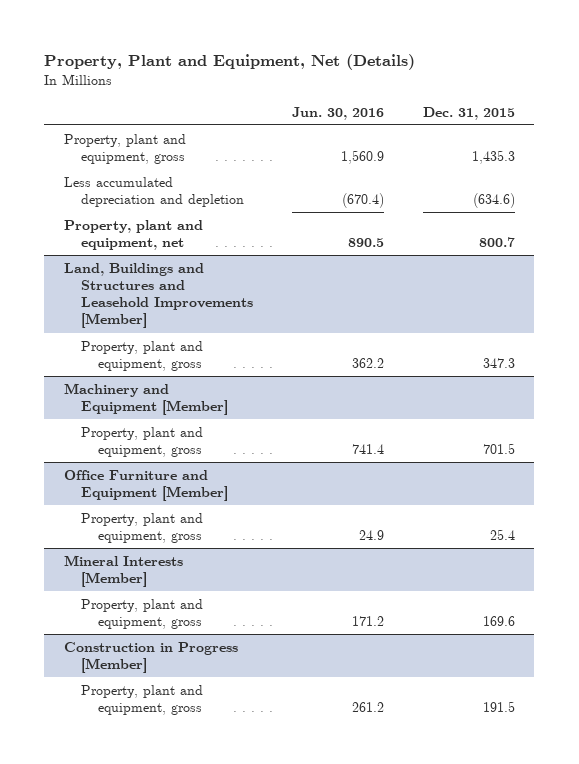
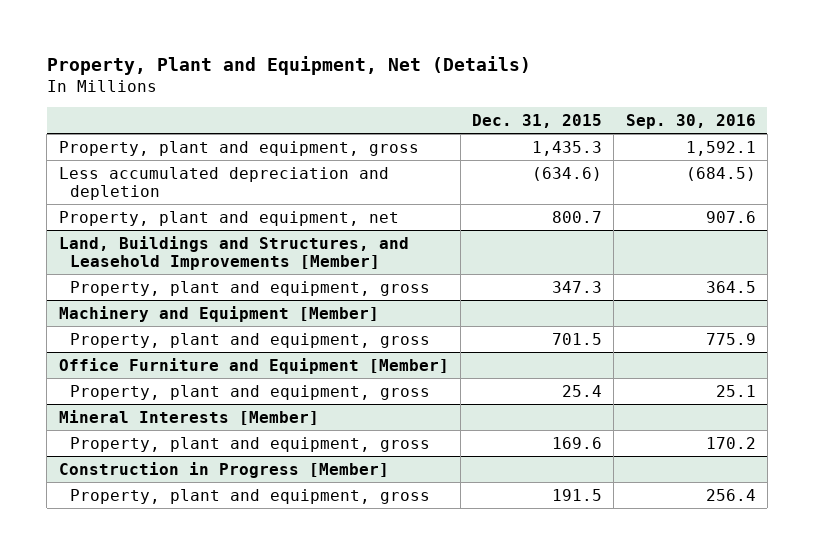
[292,106,385,120] Jun. 30, 2016 -> none
none -> [625,113,756,129] Sep. 30, 2016
[63,262,254,329] Land, Buildings and Structures and Leasehold Improvements [Member] -> [58,235,409,270] Land, Buildings and Structures, and Leasehold Improvements [Member]

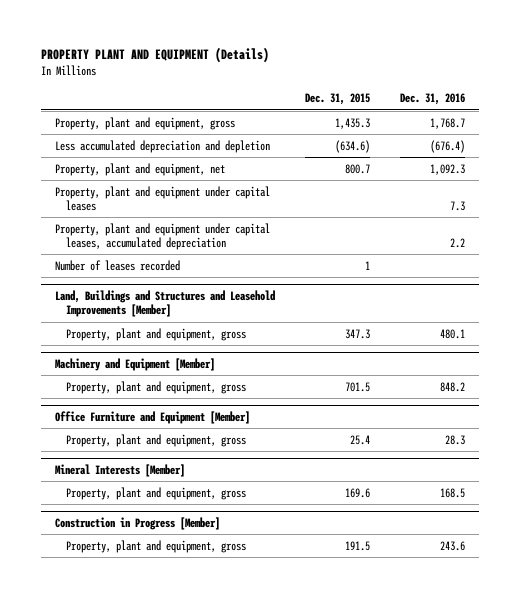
[46,55,531,75] Property, Plant and Equipment, Net (Details) -> [40,46,269,63] PROPERTY PLANT AND EQUIPMENT (Details)
[625,113,756,129] Sep. 30, 2016 -> none
none -> [399,93,465,106] Dec. 31, 2016
none -> [55,185,271,211] Property, plant and equipment under capital leases
none -> [55,222,271,250] Property, plant and equipment under capital leases, accumulated depreciation
none -> [55,259,181,271] Number of leases recorded
[58,235,409,270] Land, Buildings and Structures, and Leasehold Improvements [Member] -> [55,289,276,318] Land, Buildings and Structures and Leasehold Improvements [Member]

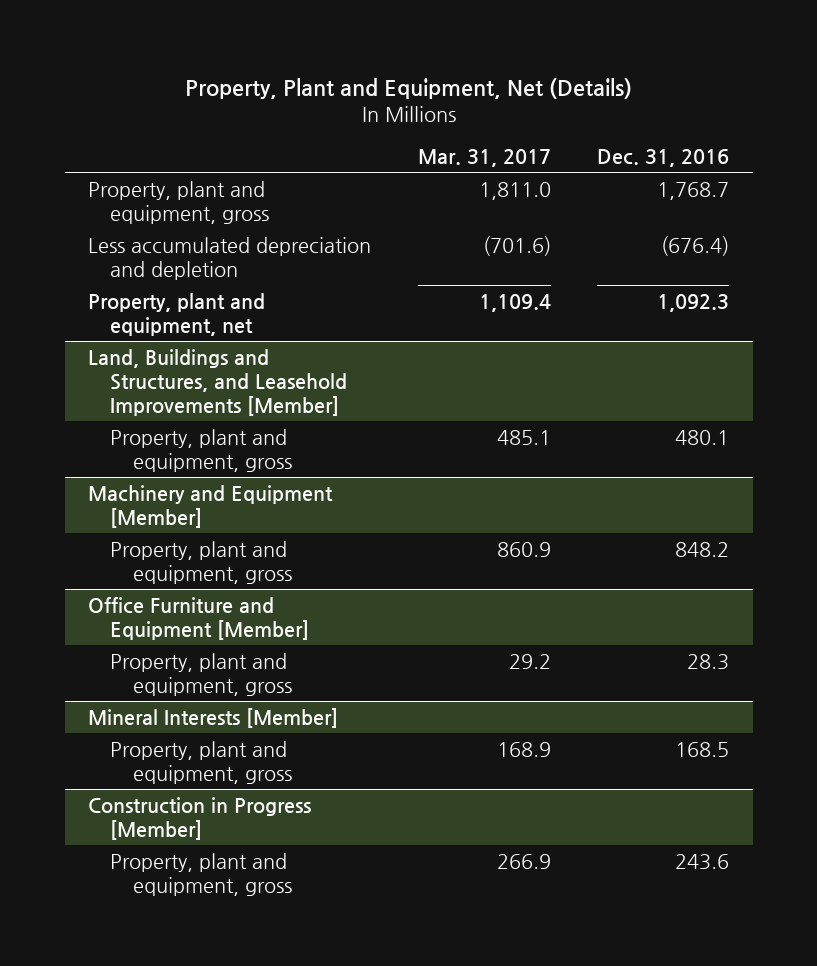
[40,46,269,63] PROPERTY PLANT AND EQUIPMENT (Details) -> [184,77,632,99] Property, Plant and Equipment, Net (Details)
[305,93,371,106] Dec. 31, 2015 -> none
none -> [417,148,551,167] Mar. 31, 2017
[55,185,271,211] Property, plant and equipment under capital leases -> none
[55,222,271,250] Property, plant and equipment under capital leases, accumulated depreciation -> none
[55,259,181,271] Number of leases recorded -> none
[55,289,276,318] Land, Buildings and Structures and Leasehold Improvements [Member] -> [88,348,348,417] Land, Buildings and Structures, and Leasehold Improvements [Member]

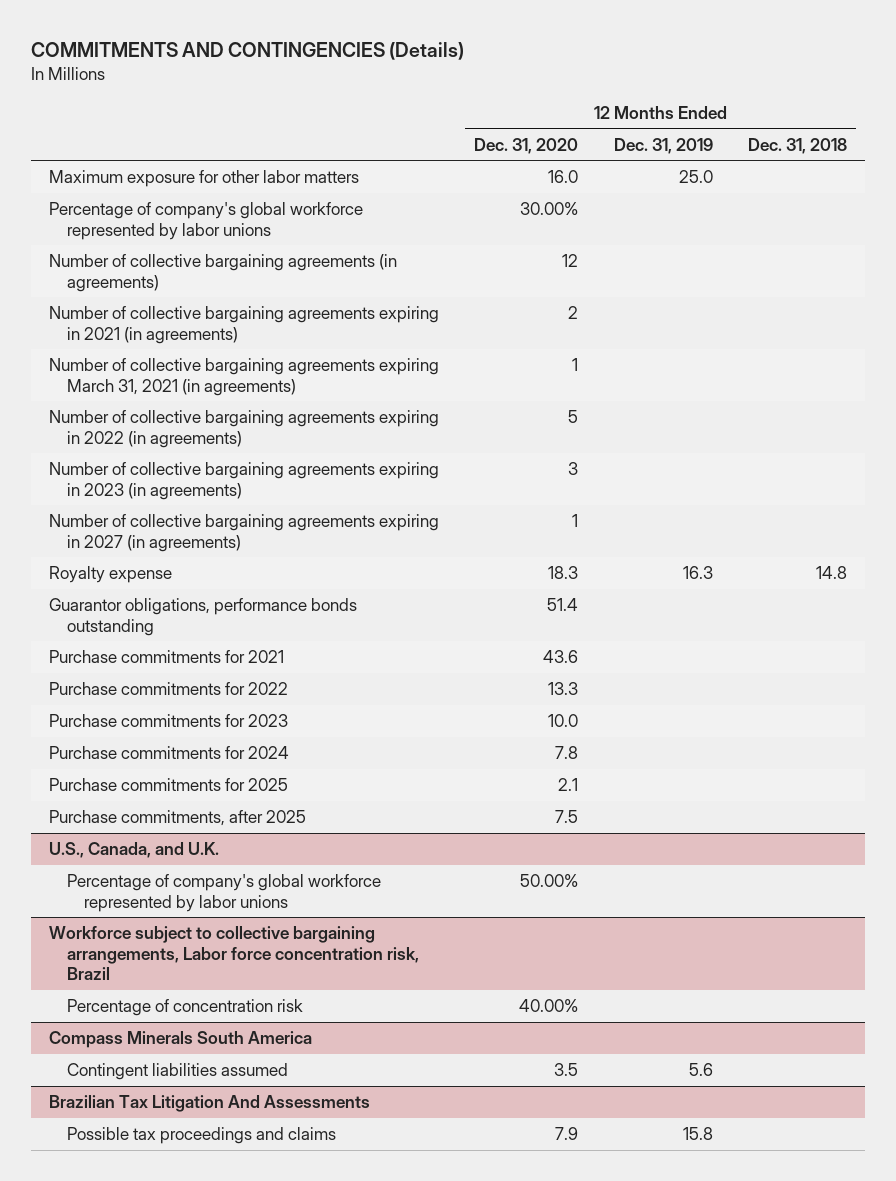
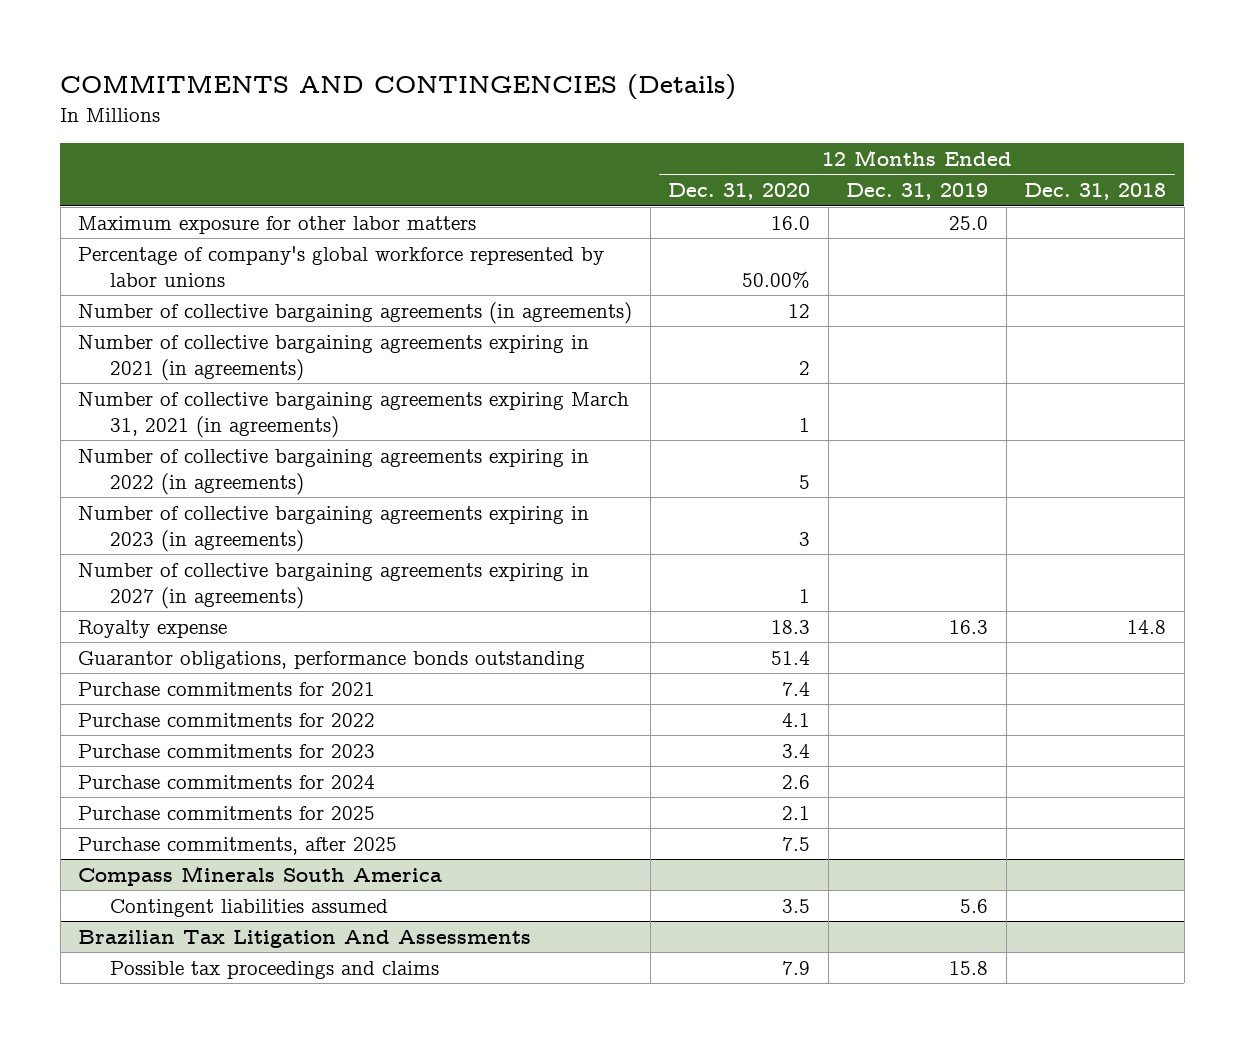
[520,202,579,216] 30.00% -> [742,270,811,288] 50.00%
[543,650,579,664] 43.6 -> [782,681,811,696] 7.4
[548,682,579,696] 13.3 -> [782,712,811,727] 4.1
[548,714,579,728] 10.0 -> [782,743,811,758] 3.4
[555,746,579,760] 7.8 -> [782,774,811,789] 2.6
[48,842,219,859] U.S., Canada, and U.K. -> none
[66,874,381,912] Percentage of company's global workforce represented by labor unions -> none
[48,926,419,981] Workforce subject to collective bargaining arrangements, Labor force concentration risk, Brazil -> none
[66,999,303,1017] Percentage of concentration risk -> none

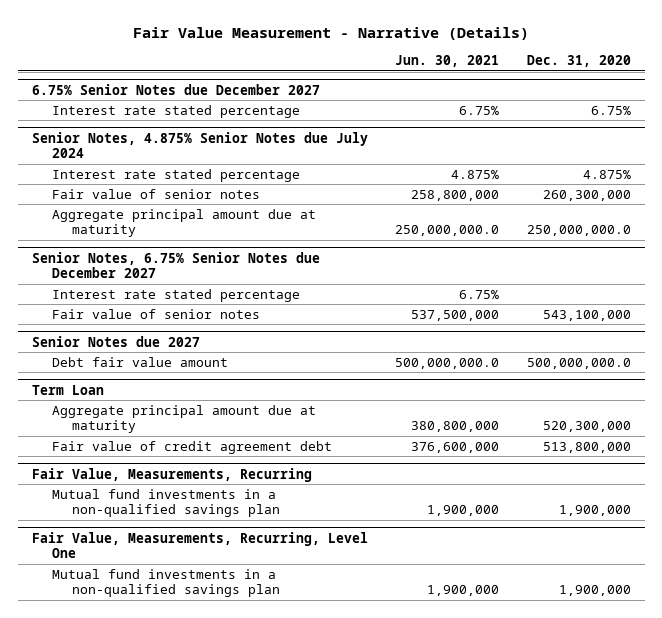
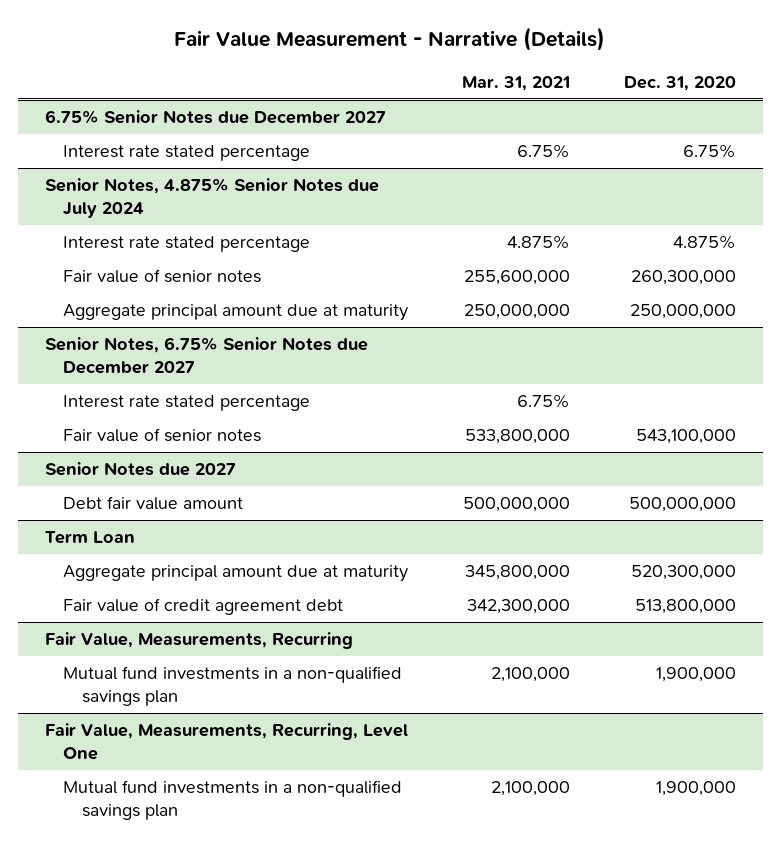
[395,55,500,68] Jun. 30, 2021 -> none
none -> [462,75,571,91] Mar. 31, 2021
[526,225,631,237] 250,000,000.0 -> [629,304,736,320] 250,000,000
[526,357,631,369] 500,000,000.0 -> [628,497,736,513] 500,000,000

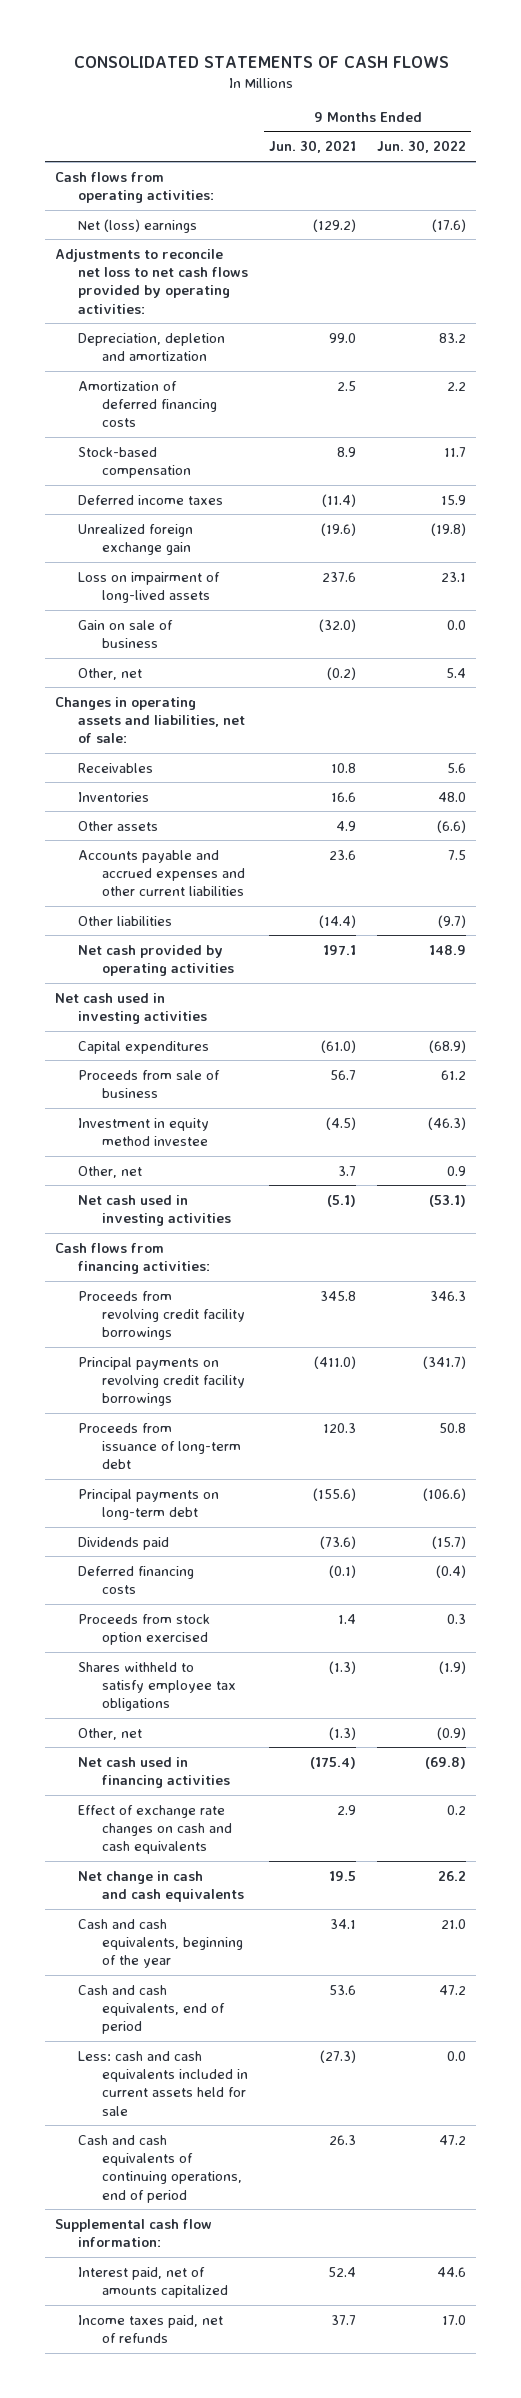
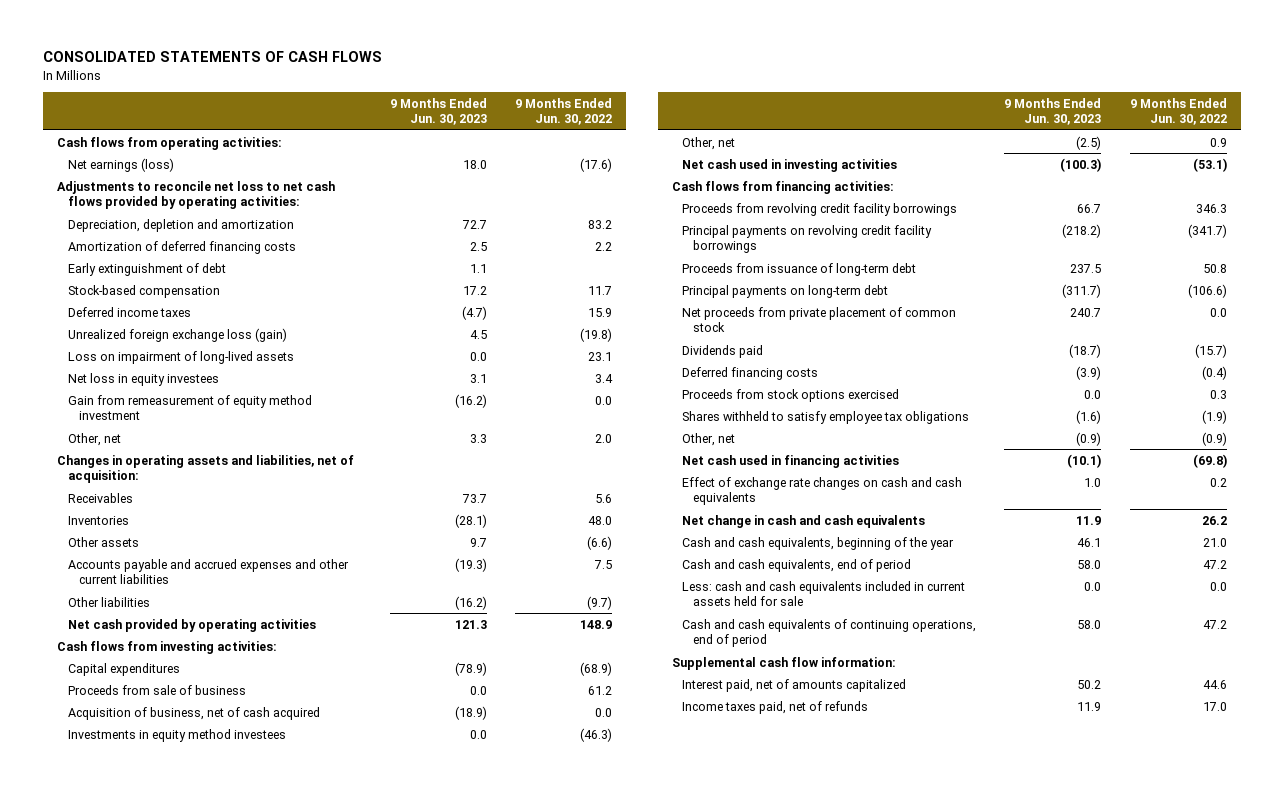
[269,140,357,154] Jun. 30, 2021 -> none
none -> [389,97,487,126] 9 Months Ended Jun. 30, 2023
[78,218,198,233] Net (loss) earnings -> [67,157,174,172] Net earnings (loss)
none -> [67,262,226,276] Early extinguishment of debt
[78,523,194,555] Unrealized foreign exchange gain -> [67,327,287,342] Unrealized foreign exchange loss (gain)
[78,619,174,648] Gain on sale of business -> none
none -> [67,372,219,386] Net loss in equity investees
none -> [67,394,312,420] Gain from remeasurement of equity method investment
[446,667,467,678] 5.4 -> [594,433,612,443] 2.0
[55,696,246,744] Changes in operating assets and liabilities, net of sale: -> [56,454,354,483] Changes in operating assets and liabilities, net of acquisition:
[55,992,208,1024] Net cash used in investing activities -> [56,640,277,654] Cash flows from investing activities:
none -> [67,706,320,720] Acquisition of business, net of cash acquired
[78,1117,210,1146] Investment in equity method investee -> [67,728,286,742] Investments in equity method investees
none -> [682,306,957,332] Net proceeds from private placement of common stock
[78,1613,211,1645] Proceeds from stock option exercised -> [682,388,900,402] Proceeds from stock options exercised

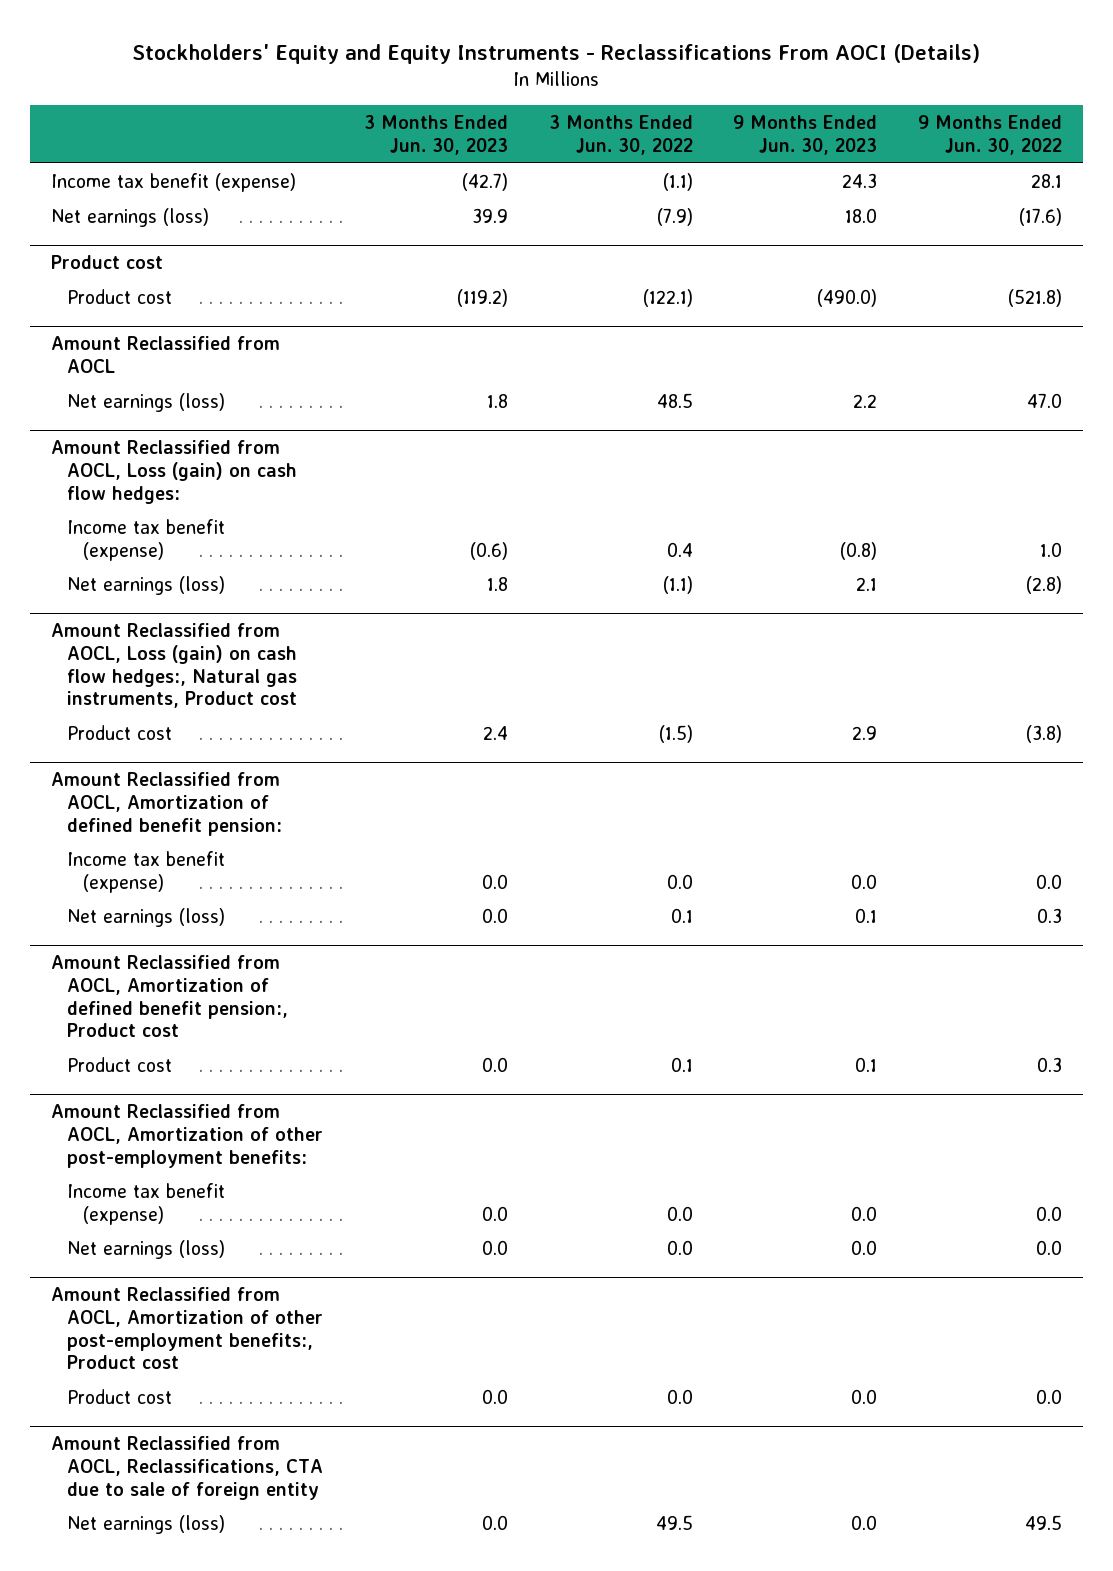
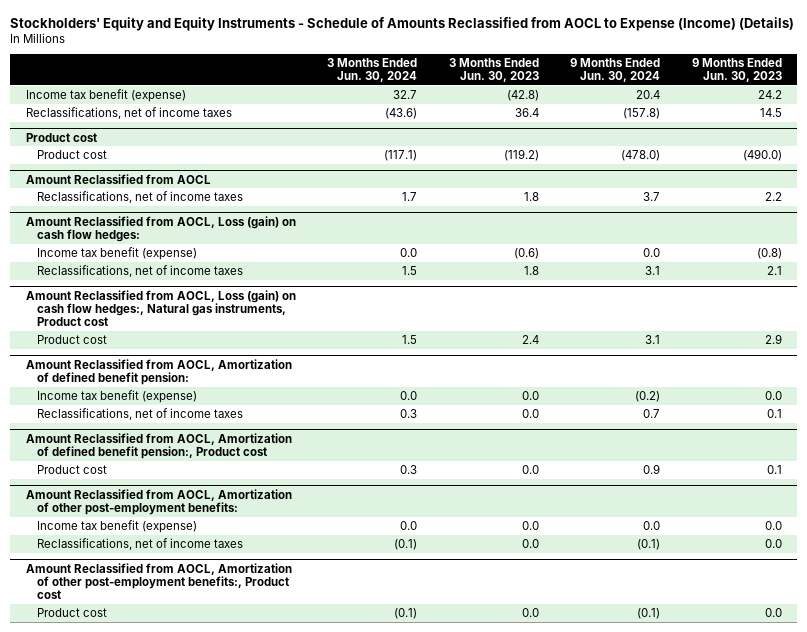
[132,44,981,65] Stockholders' Equity and Equity Instruments - Reclassifications From AOCI (Details) -> [10,16,795,31] Stockholders' Equity and Equity Instruments - Schedule of Amounts Reclassified from AOCL to Expense (Income) (Details)
[548,115,693,155] 3 Months Ended Jun. 30, 2022 -> none
[918,115,1063,155] 9 Months Ended Jun. 30, 2022 -> none
none -> [327,58,418,83] 3 Months Ended Jun. 30, 2024
none -> [570,58,661,83] 9 Months Ended Jun. 30, 2024
[50,207,209,227] Net earnings (loss) -> none
[461,172,508,191] (42.7) -> [506,89,539,101] (42.8)
[842,172,878,188] 24.3 -> [757,89,782,99] 24.2
none -> [25,106,232,119] Reclassifications, net of income taxes
[66,392,225,412] Net earnings (loss) -> [36,190,243,203] Reclassifications, net of income taxes
[66,575,225,595] Net earnings (loss) -> [36,264,243,277] Reclassifications, net of income taxes
[66,907,225,927] Net earnings (loss) -> [36,407,243,420] Reclassifications, net of income taxes
[66,1239,225,1259] Net earnings (loss) -> [36,537,243,550] Reclassifications, net of income taxes
[50,1436,323,1500] Amount Reclassified from AOCL, Reclassifications, CTA due to sale of foreign entity -> none
[66,1514,225,1534] Net earnings (loss) -> none

